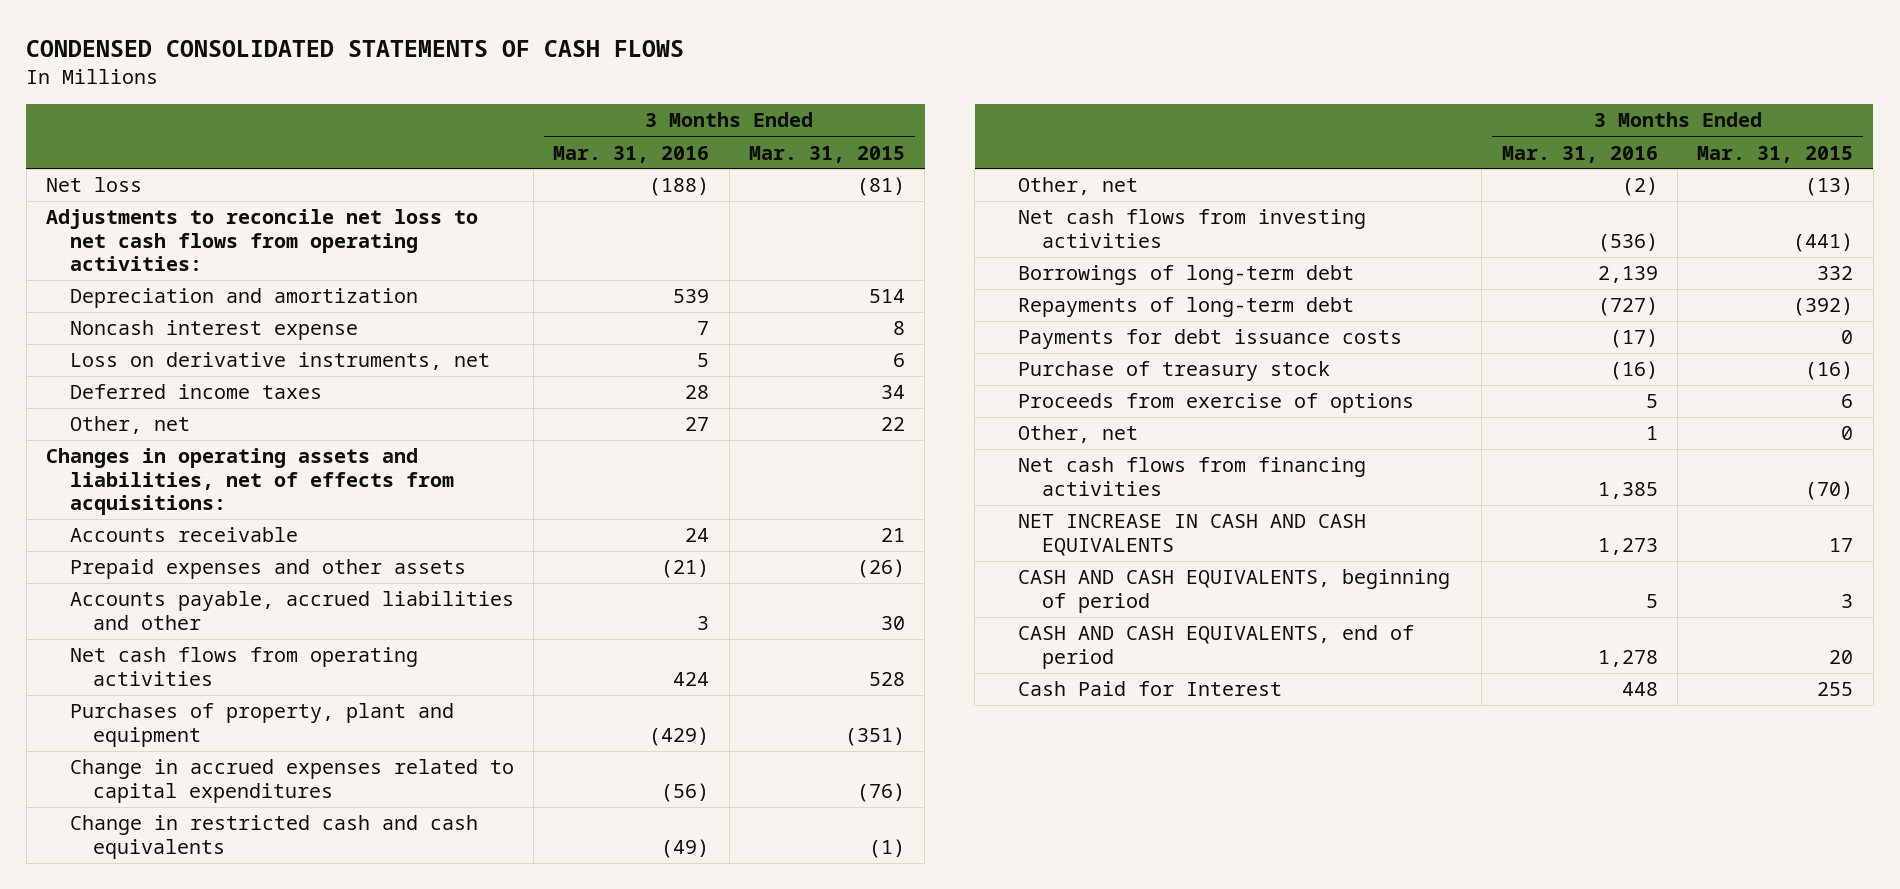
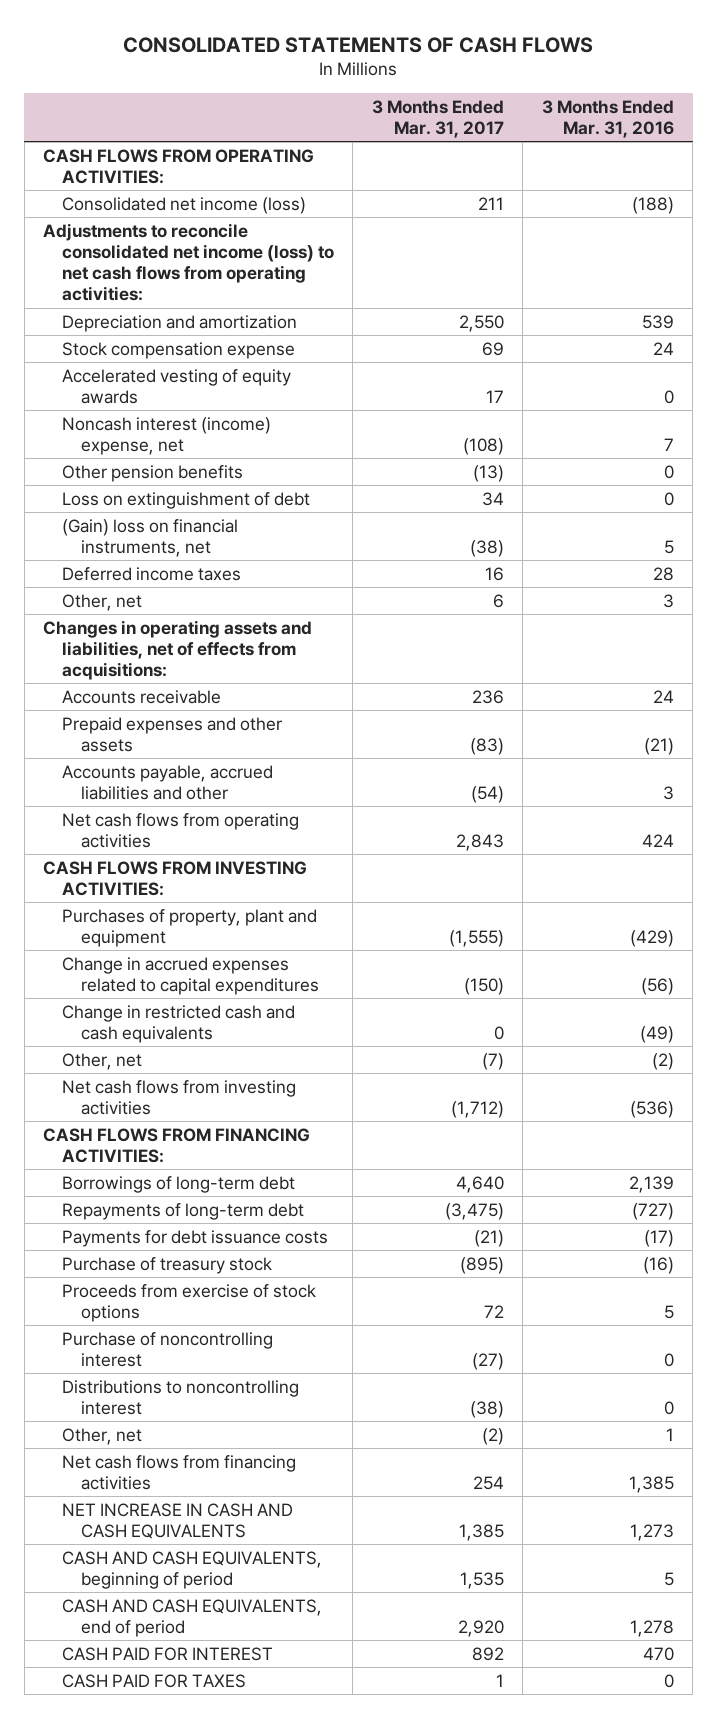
[26,40,685,58] CONDENSED CONSOLIDATED STATEMENTS OF CASH FLOWS -> [123,36,594,53] CONSOLIDATED STATEMENTS OF CASH FLOWS
[749,145,906,163] Mar. 31, 2015 -> none
none -> [371,99,504,139] 3 Months Ended Mar. 31, 2017
none -> [43,148,315,184] CASH FLOWS FROM OPERATING ACTIVITIES:
[46,177,143,193] Net loss -> [61,196,306,214] Consolidated net income (loss)
[46,209,479,272] Adjustments to reconcile net loss to net cash flows from operating activities: -> [43,222,334,302] Adjustments to reconcile consolidated net income (loss) to net cash flows from operating activities:
none -> [61,341,295,359] Stock compensation expense
none -> [61,368,291,404] Accelerated vesting of equity awards
[69,320,358,341] Noncash interest expense -> [61,416,271,455] Noncash interest (income) expense, net
none -> [61,464,243,482] Other pension benefits
none -> [61,491,310,509] Loss on extinguishment of debt
[69,352,490,371] Loss on derivative instruments, net -> [61,518,238,557] (Gain) loss on financial instruments, net
[685,417,710,432] 27 -> [662,593,674,608] 3
none -> [43,860,308,896] CASH FLOWS FROM INVESTING ACTIVITIES:
none -> [43,1127,311,1163] CASH FLOWS FROM FINANCING ACTIVITIES:
[1018,393,1415,414] Proceeds from exercise of options -> [61,1283,316,1322] Proceeds from exercise of stock options
none -> [61,1331,273,1367] Purchase of noncontrolling interest
none -> [61,1379,299,1415] Distributions to noncontrolling interest
[1018,681,1283,697] Cash Paid for Interest -> [61,1646,273,1661] CASH PAID FOR INTEREST
[1621,682,1658,697] 448 -> [642,1646,674,1661] 470
none -> [61,1673,246,1688] CASH PAID FOR TAXES

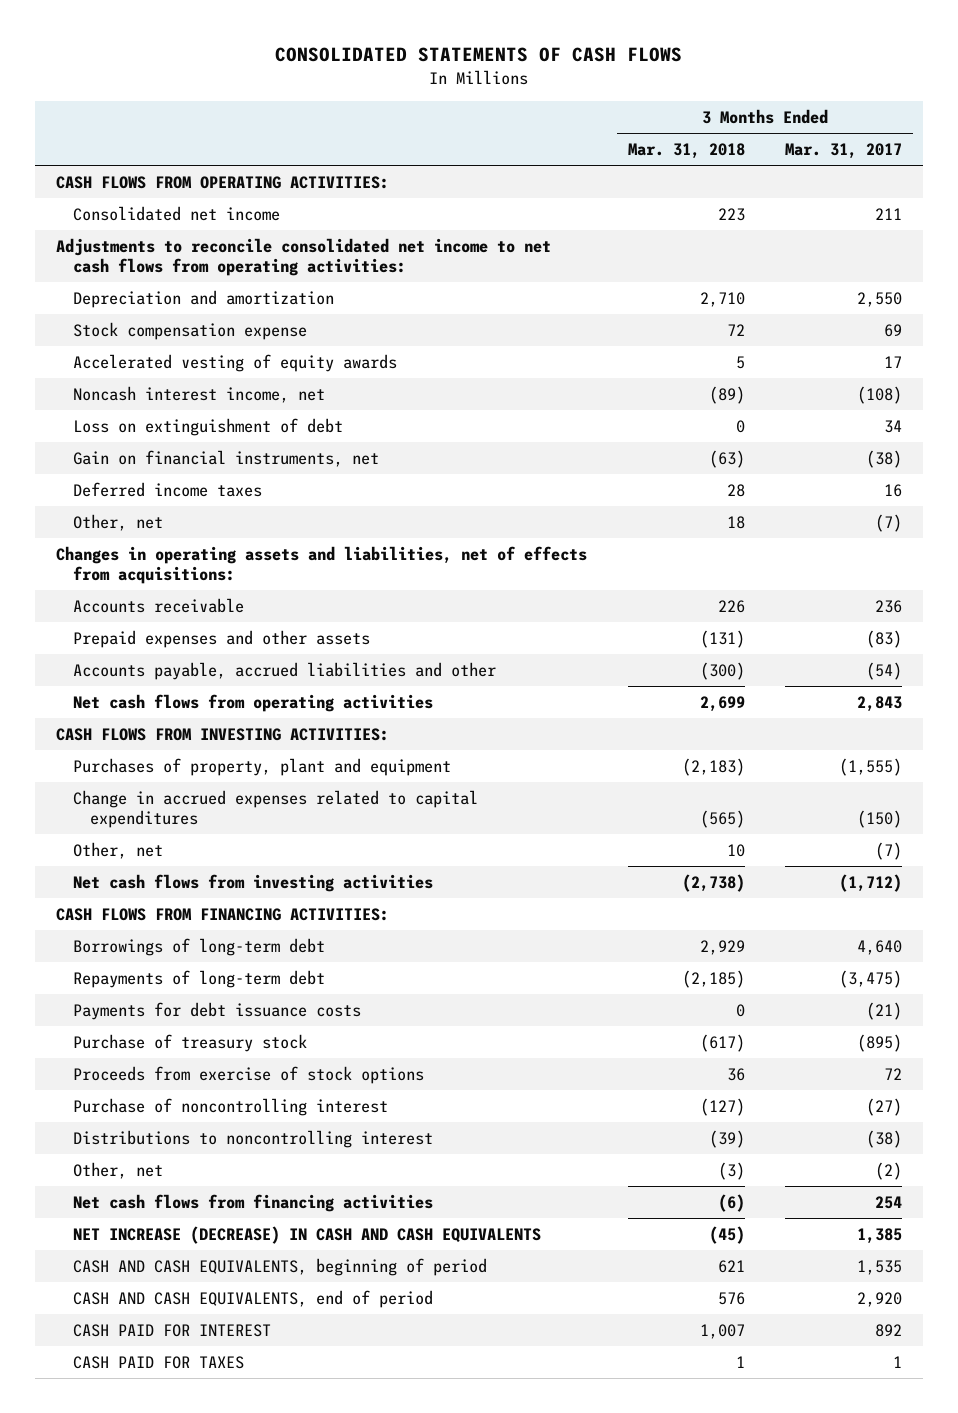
[541,99,674,139] 3 Months Ended Mar. 31, 2016 -> none
none -> [627,143,745,160] Mar. 31, 2018
[61,196,306,214] Consolidated net income (loss) -> [72,206,280,222] Consolidated net income
[43,222,334,302] Adjustments to reconcile consolidated net income (loss) to net cash flows from operating activities: -> [55,238,551,276] Adjustments to reconcile consolidated net income to net cash flows from operating activities:
[61,464,243,482] Other pension benefits -> none
[61,416,271,455] Noncash interest (income) expense, net -> [72,386,325,404] Noncash interest income, net
[61,518,238,557] (Gain) loss on financial instruments, net -> [72,450,379,468] Gain on financial instruments, net
[492,593,504,608] 6 -> [875,514,903,533] (7)
[61,1004,295,1043] Change in restricted cash and cash equivalents -> none
[61,1502,293,1539] NET INCREASE IN CASH AND CASH EQUIVALENTS -> [72,1226,541,1245] NET INCREASE (DECREASE) IN CASH AND CASH EQUIVALENTS

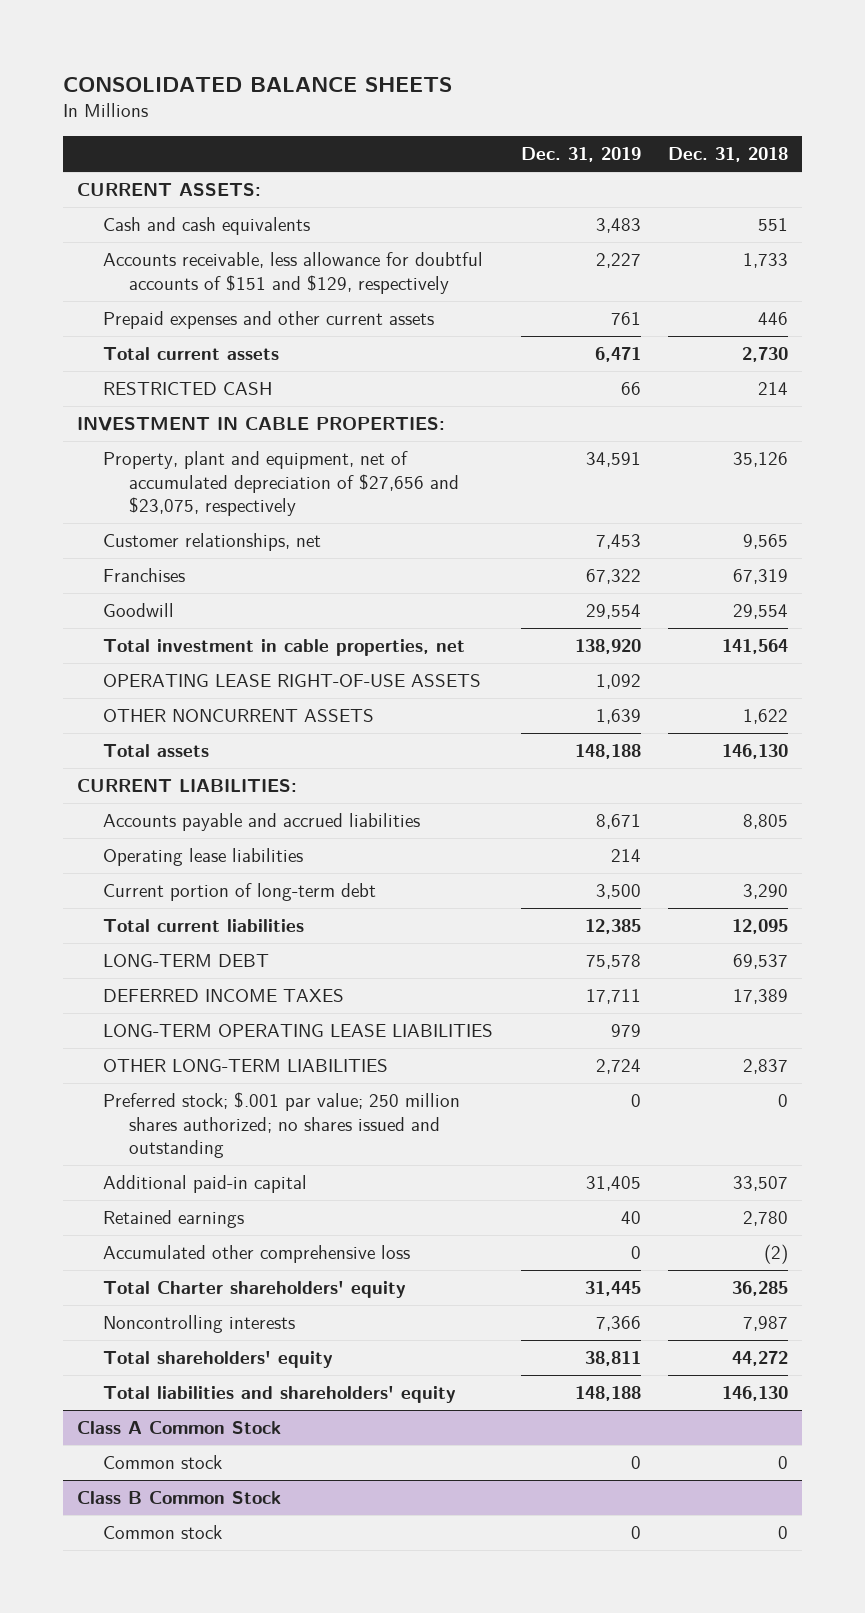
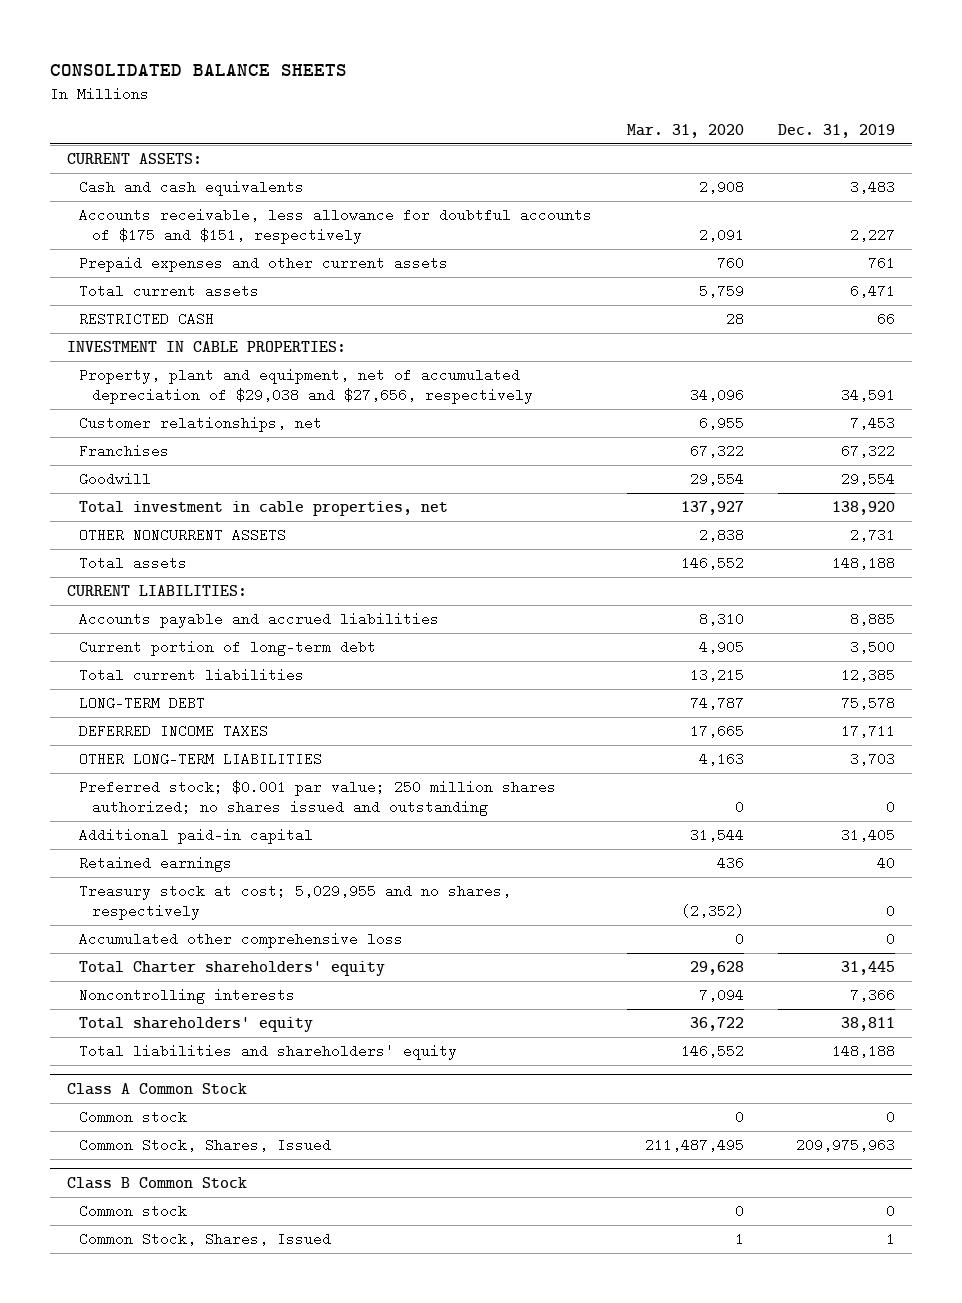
[668,147,789,163] Dec. 31, 2018 -> none
none -> [626,123,744,138] Mar. 31, 2020
[102,252,483,294] Accounts receivable, less allowance for doubtful accounts of $151 and $129, respectively -> [79,208,593,244] Accounts receivable, less allowance for doubtful accounts of $175 and $151, respectively
[102,451,460,516] Property, plant and equipment, net of accumulated depreciation of $27,656 and $23,075, respectively -> [79,368,533,404] Property, plant and equipment, net of accumulated depreciation of $29,038 and $27,656, respectively
[102,674,481,688] OPERATING LEASE RIGHT-OF-USE ASSETS -> none
[595,709,641,725] 1,639 -> [850,528,896,543] 2,731
[102,848,303,867] Operating lease liabilities -> none
[595,814,641,830] 8,671 -> [850,612,896,627] 8,885
[102,1024,493,1038] LONG-TERM OPERATING LEASE LIABILITIES -> none
[595,1059,641,1075] 2,724 -> [850,752,896,767] 3,703
[102,1092,460,1158] Preferred stock; $.001 par value; 250 million shares authorized; no shares issued and outstanding -> [79,780,557,816] Preferred stock; $0.001 par value; 250 million shares authorized; no shares issued and outstanding
none -> [79,884,512,920] Treasury stock at cost; 5,029,955 and no shares, respectively
none -> [79,1138,332,1153] Common Stock, Shares, Issued
none -> [79,1232,332,1247] Common Stock, Shares, Issued

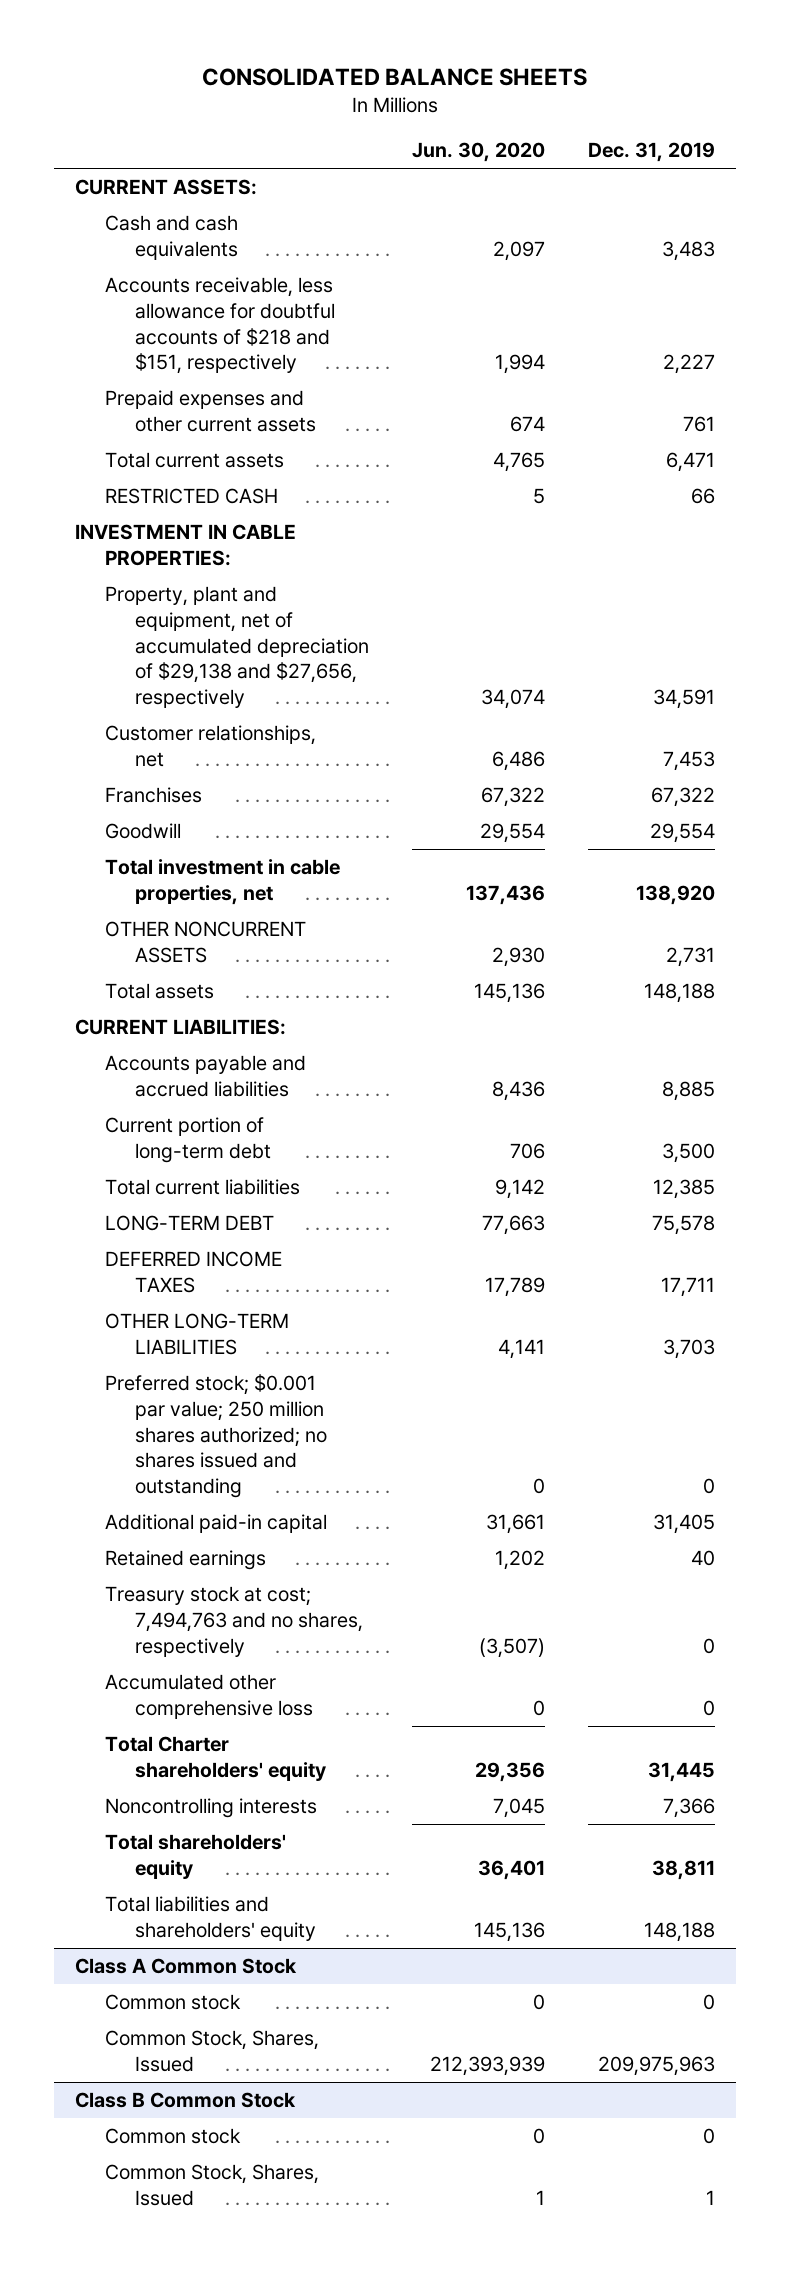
[626,123,744,138] Mar. 31, 2020 -> none
none -> [411,142,545,163] Jun. 30, 2020
[79,208,593,244] Accounts receivable, less allowance for doubtful accounts of $175 and $151, respectively -> [104,277,335,375] Accounts receivable, less allowance for doubtful accounts of $218 and $151, respectively
[79,368,533,404] Property, plant and equipment, net of accumulated depreciation of $29,038 and $27,656, respectively -> [104,586,369,708] Property, plant and equipment, net of accumulated depreciation of $29,138 and $27,656, respectively
[79,884,512,920] Treasury stock at cost; 5,029,955 and no shares, respectively -> [104,1586,363,1657] Treasury stock at cost; 7,494,763 and no shares, respectively

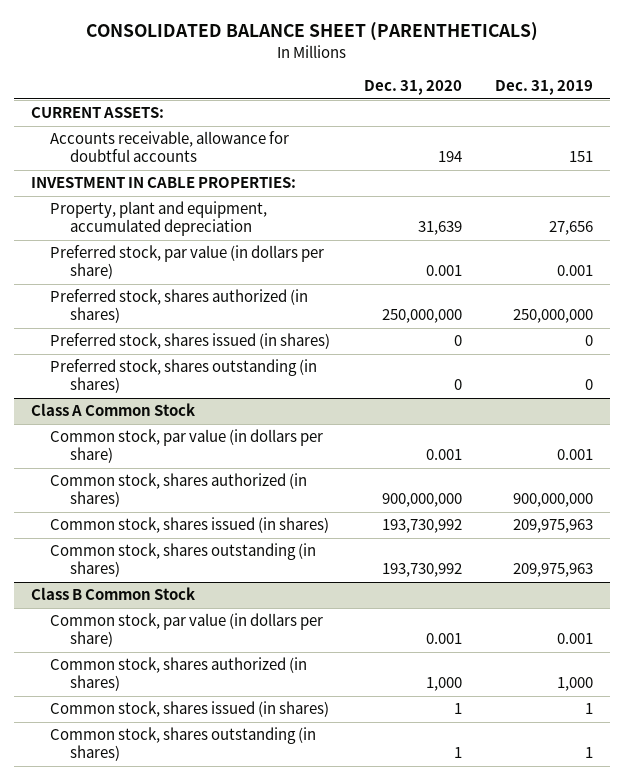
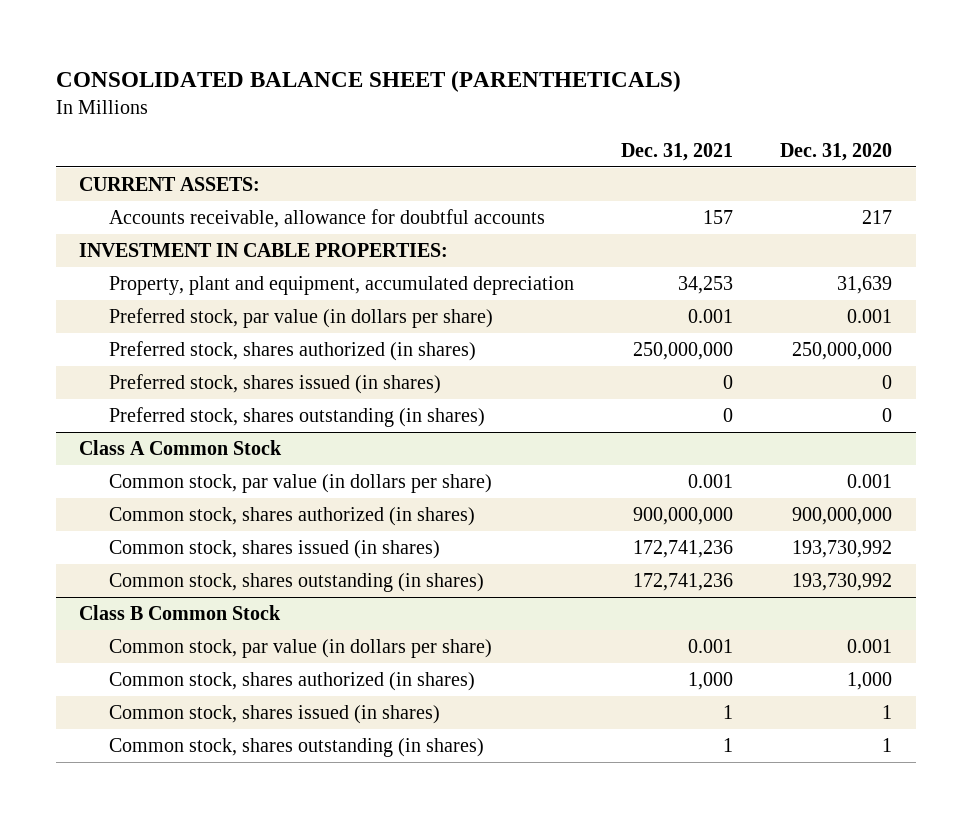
[494,80,593,96] Dec. 31, 2019 -> none
none -> [621,142,734,161] Dec. 31, 2021
[437,151,462,163] 194 -> [862,209,893,224] 217

